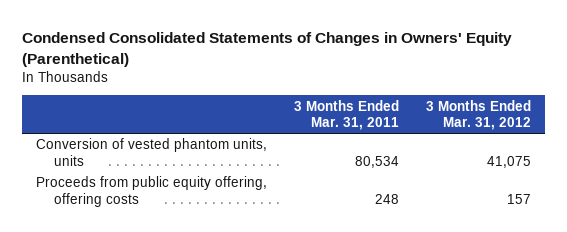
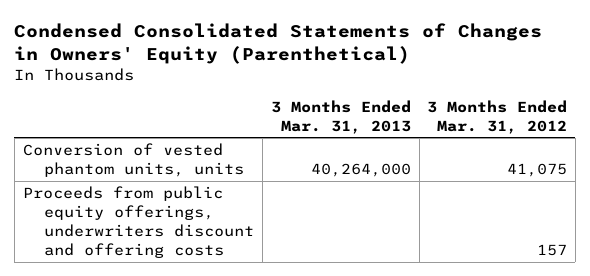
[293,99,399,131] 3 Months Ended Mar. 31, 2011 -> none
none -> [270,99,411,134] 3 Months Ended Mar. 31, 2013
[35,176,267,207] Proceeds from public equity offering, offering costs -> [22,185,255,259] Proceeds from public equity offerings, underwriters discount and offering costs

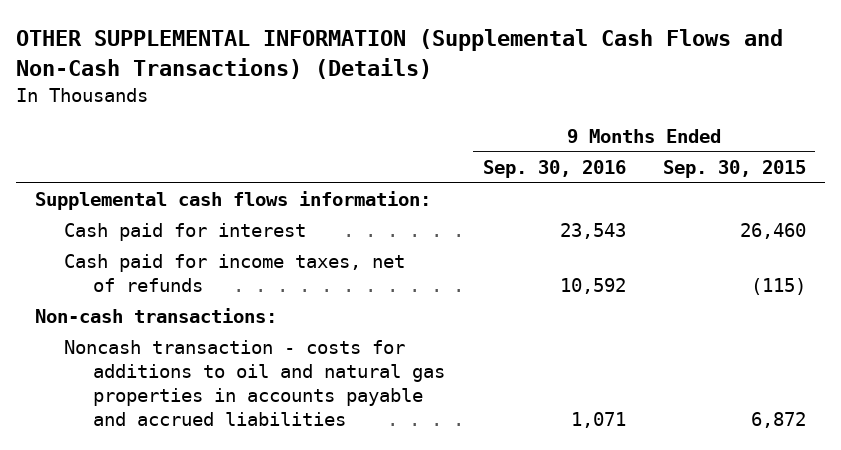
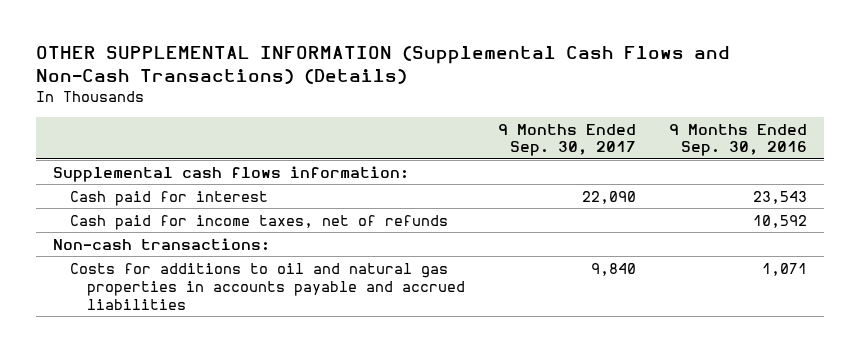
[662,160,806,179] Sep. 30, 2015 -> none
none -> [497,123,636,157] 9 Months Ended Sep. 30, 2017
[63,340,446,426] Noncash transaction - costs for additions to oil and natural gas properties in accounts payable and accrued liabilities -> [69,262,465,310] Costs for additions to oil and natural gas properties in accounts payable and accrued liabilities

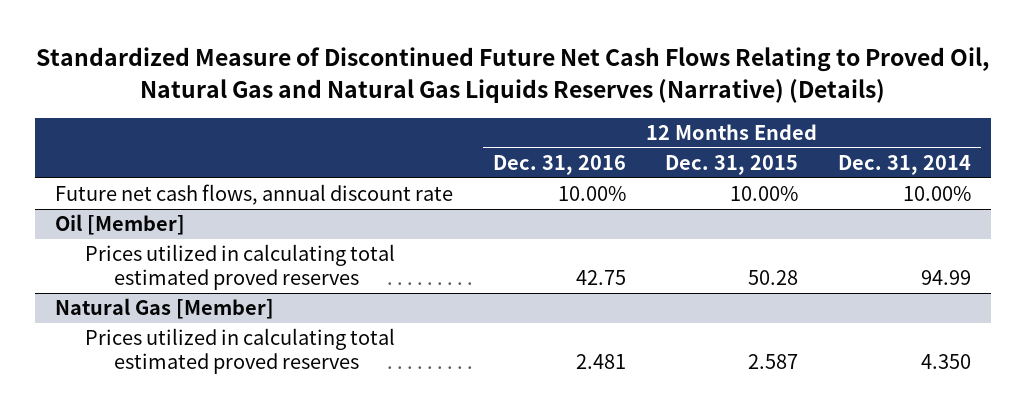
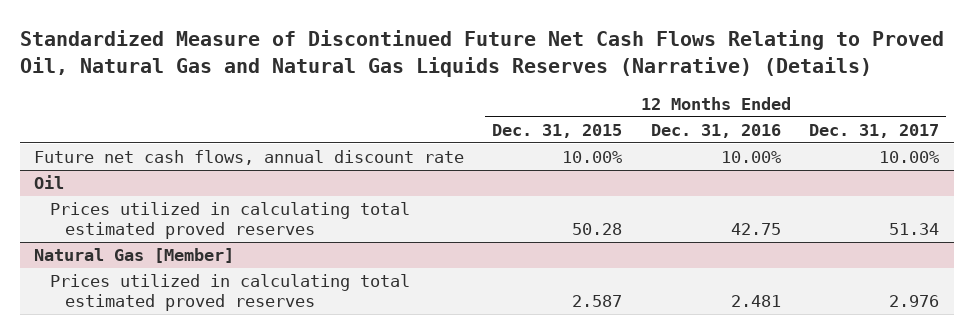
[837,155,971,176] Dec. 31, 2014 -> none
none -> [809,123,940,138] Dec. 31, 2017
[54,214,185,236] Oil [Member] -> [33,175,64,190] Oil

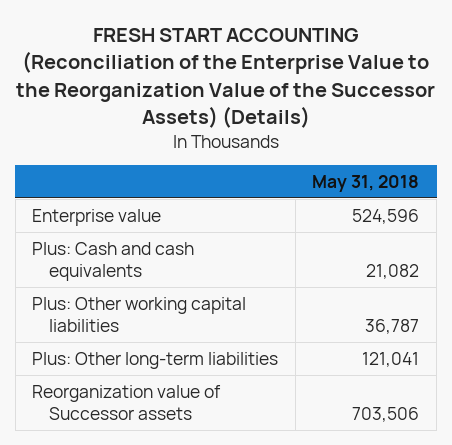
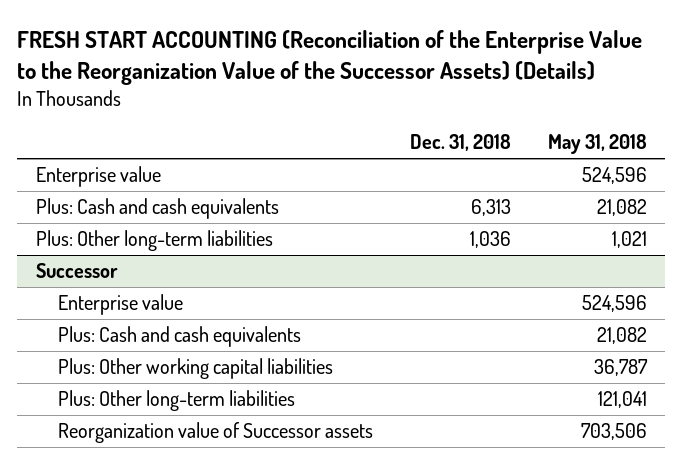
none -> [409,134,511,152] Dec. 31, 2018
none -> [35,230,273,252] Plus: Other long-term liabilities
none -> [35,263,118,279] Successor
none -> [57,294,183,316] Enterprise value
none -> [57,326,301,348] Plus: Cash and cash equivalents

